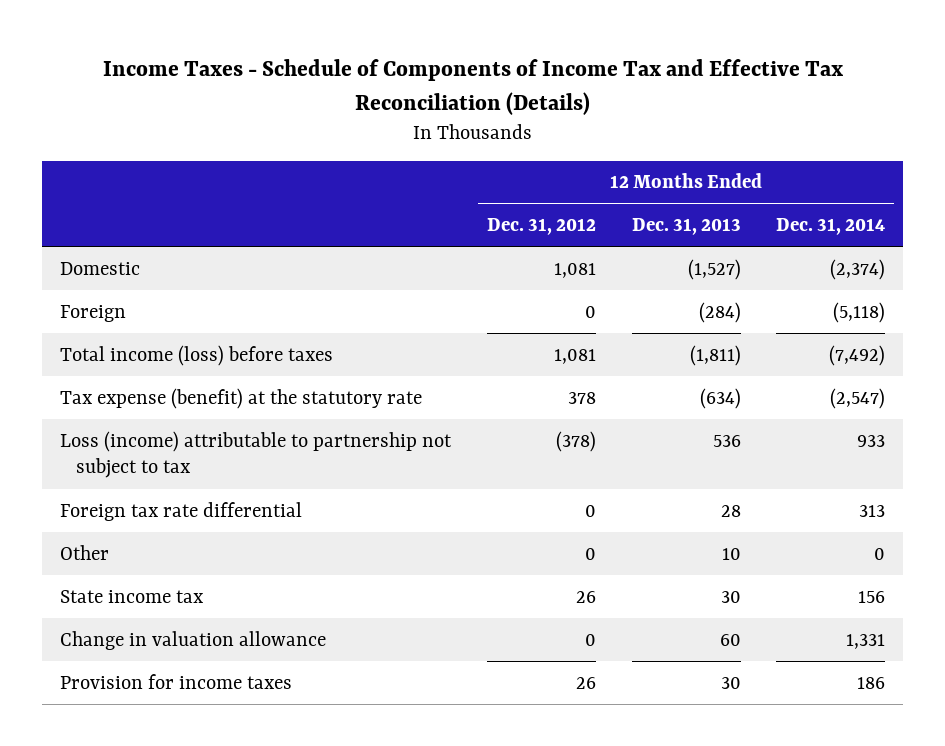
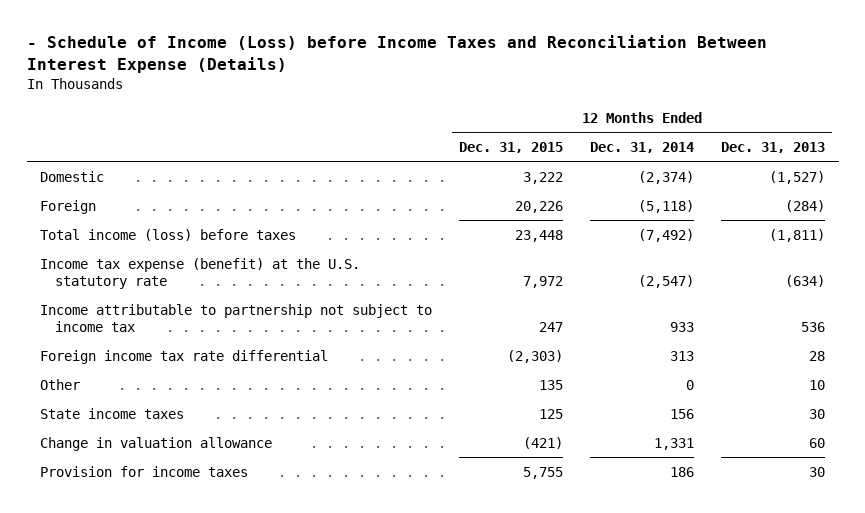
[102,58,843,115] Income Taxes - Schedule of Components of Income Tax and Effective Tax Reconciliation (Details) -> [26,35,767,74] - Schedule of Income (Loss) before Income Taxes and Reconciliation Between Interest Expense (Details)
[486,217,596,235] Dec. 31, 2012 -> none
none -> [459,141,564,153] Dec. 31, 2015
[59,387,422,409] Tax expense (benefit) at the statutory rate -> [40,257,361,290] Income tax expense (benefit) at the U.S. statutory rate
[59,430,452,479] Loss (income) attributable to partnership not subject to tax -> [40,303,433,333] Income attributable to partnership not subject to income tax
[59,501,302,521] Foreign tax rate differential -> [40,349,329,364] Foreign income tax rate differential
[59,589,203,603] State income tax -> [40,407,185,419] State income taxes

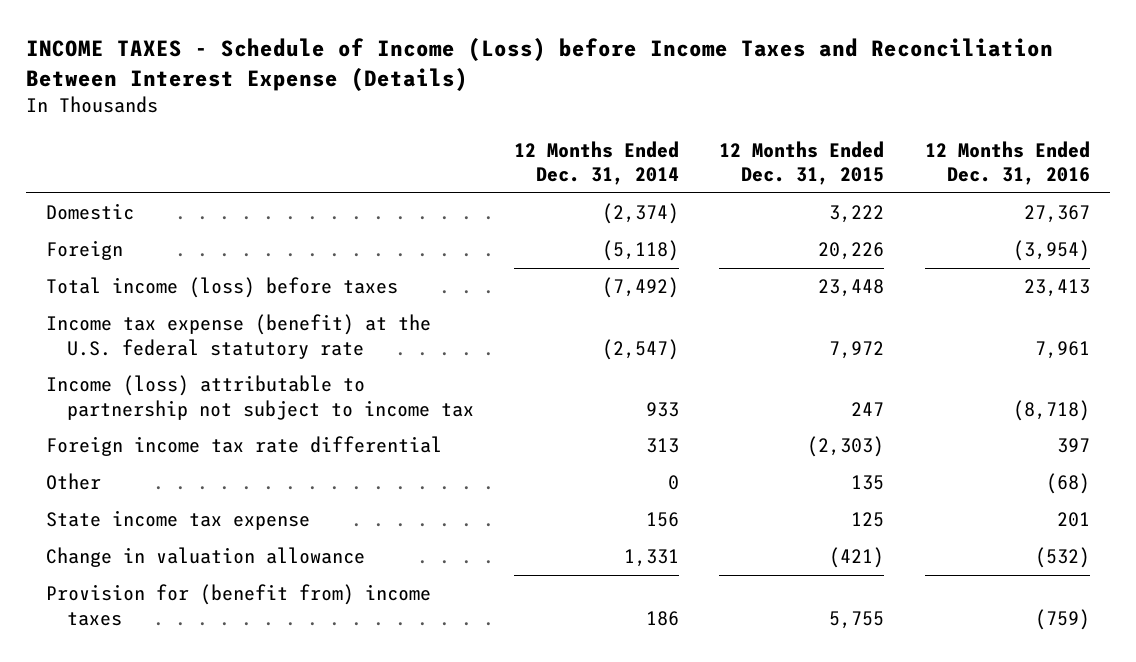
[26,35,767,74] - Schedule of Income (Loss) before Income Taxes and Reconciliation Between Interest Expense (Details) -> [26,38,1054,92] INCOME TAXES - Schedule of Income (Loss) before Income Taxes and Reconciliation Between Interest Expense (Details)
[721,141,826,153] Dec. 31, 2013 -> none
none -> [924,140,1090,186] 12 Months Ended Dec. 31, 2016
[40,257,361,290] Income tax expense (benefit) at the U.S. statutory rate -> [46,314,432,359] Income tax expense (benefit) at the U.S. federal statutory rate
[40,303,433,333] Income attributable to partnership not subject to income tax -> [46,375,474,420] Income (loss) attributable to partnership not subject to income tax
[40,407,185,419] State income taxes -> [46,510,311,531] State income tax expense
[40,465,249,477] Provision for income taxes -> [46,584,432,626] Provision for (benefit from) income taxes

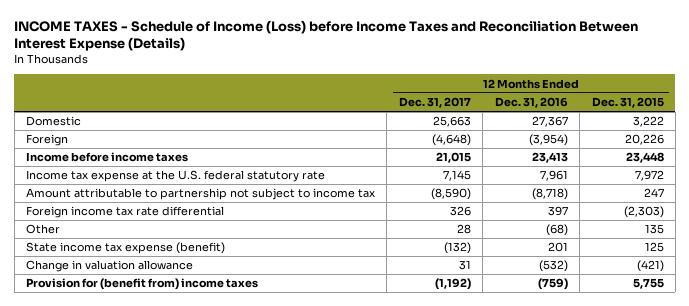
[514,140,680,186] 12 Months Ended Dec. 31, 2014 -> none
none -> [398,97,471,109] Dec. 31, 2017
[46,277,399,299] Total income (loss) before taxes -> [25,152,188,163] Income before income taxes
[46,314,432,359] Income tax expense (benefit) at the U.S. federal statutory rate -> [25,170,325,183] Income tax expense at the U.S. federal statutory rate
[46,375,474,420] Income (loss) attributable to partnership not subject to income tax -> [25,188,375,201] Amount attributable to partnership not subject to income tax
[46,510,311,531] State income tax expense -> [25,242,225,255] State income tax expense (benefit)

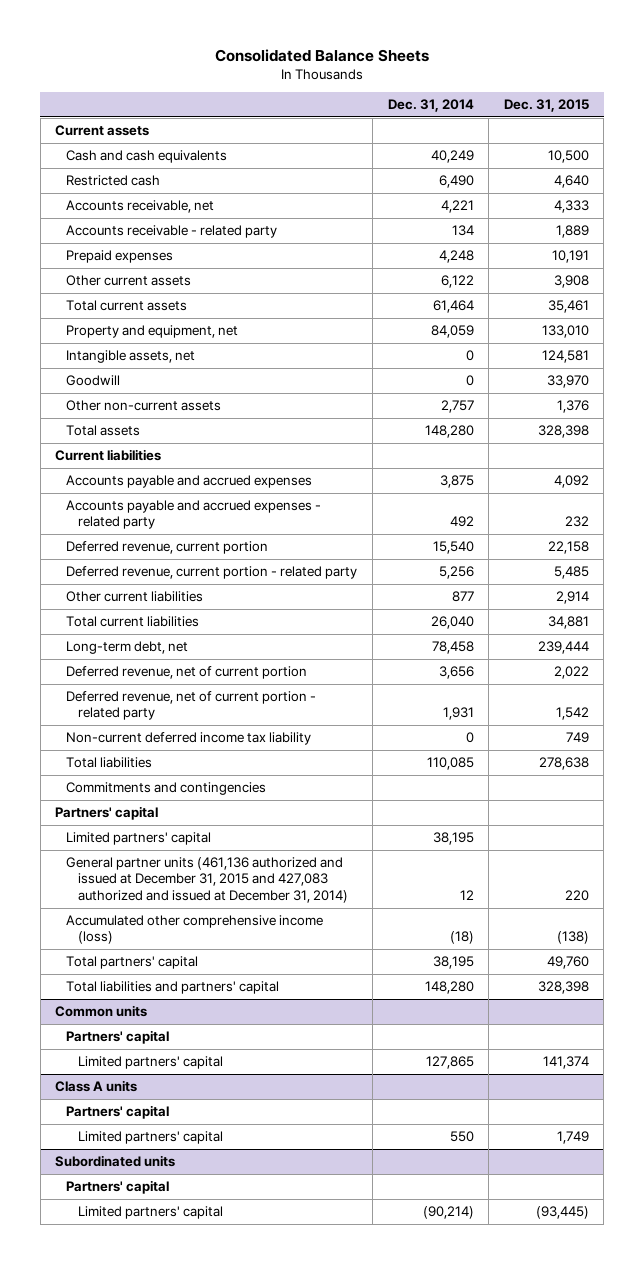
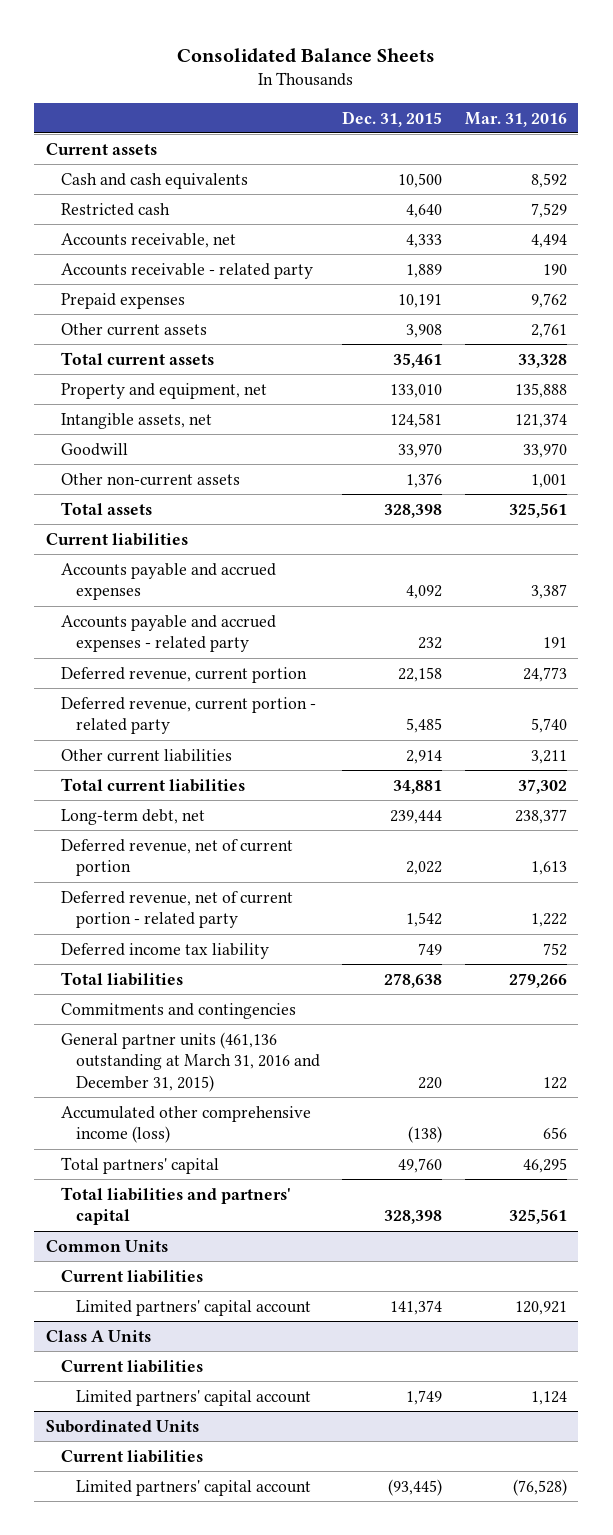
[387,99,474,113] Dec. 31, 2014 -> none
none -> [464,111,567,127] Mar. 31, 2016
[66,732,312,746] Non-current deferred income tax liability -> [60,942,269,959] Deferred income tax liability
[55,806,159,821] Partners' capital -> none
[66,832,212,846] Limited partners' capital -> none
[66,857,348,903] General partner units (461,136 authorized and issued at December 31, 2015 and 427,083 authorized and issued at December 31, 2014) -> [60,1031,320,1093] General partner units (461,136 outstanding at March 31, 2016 and December 31, 2015)
[66,1030,170,1045] Partners' capital -> none
[66,1105,170,1120] Partners' capital -> none
[66,1180,170,1195] Partners' capital -> none
[55,1005,148,1018] Common units -> [45,1239,168,1252] Common Units
none -> [60,1269,203,1283] Current liabilities
[77,1056,223,1070] Limited partners' capital -> [75,1299,311,1316] Limited partners' capital account
[55,1080,138,1093] Class A units -> [45,1329,151,1342] Class A Units
none -> [60,1359,203,1373] Current liabilities
[77,1131,223,1145] Limited partners' capital -> [75,1389,311,1406] Limited partners' capital account
[55,1155,176,1168] Subordinated units -> [45,1419,199,1433] Subordinated Units
none -> [60,1449,203,1463] Current liabilities
[77,1206,223,1220] Limited partners' capital -> [75,1479,311,1496] Limited partners' capital account

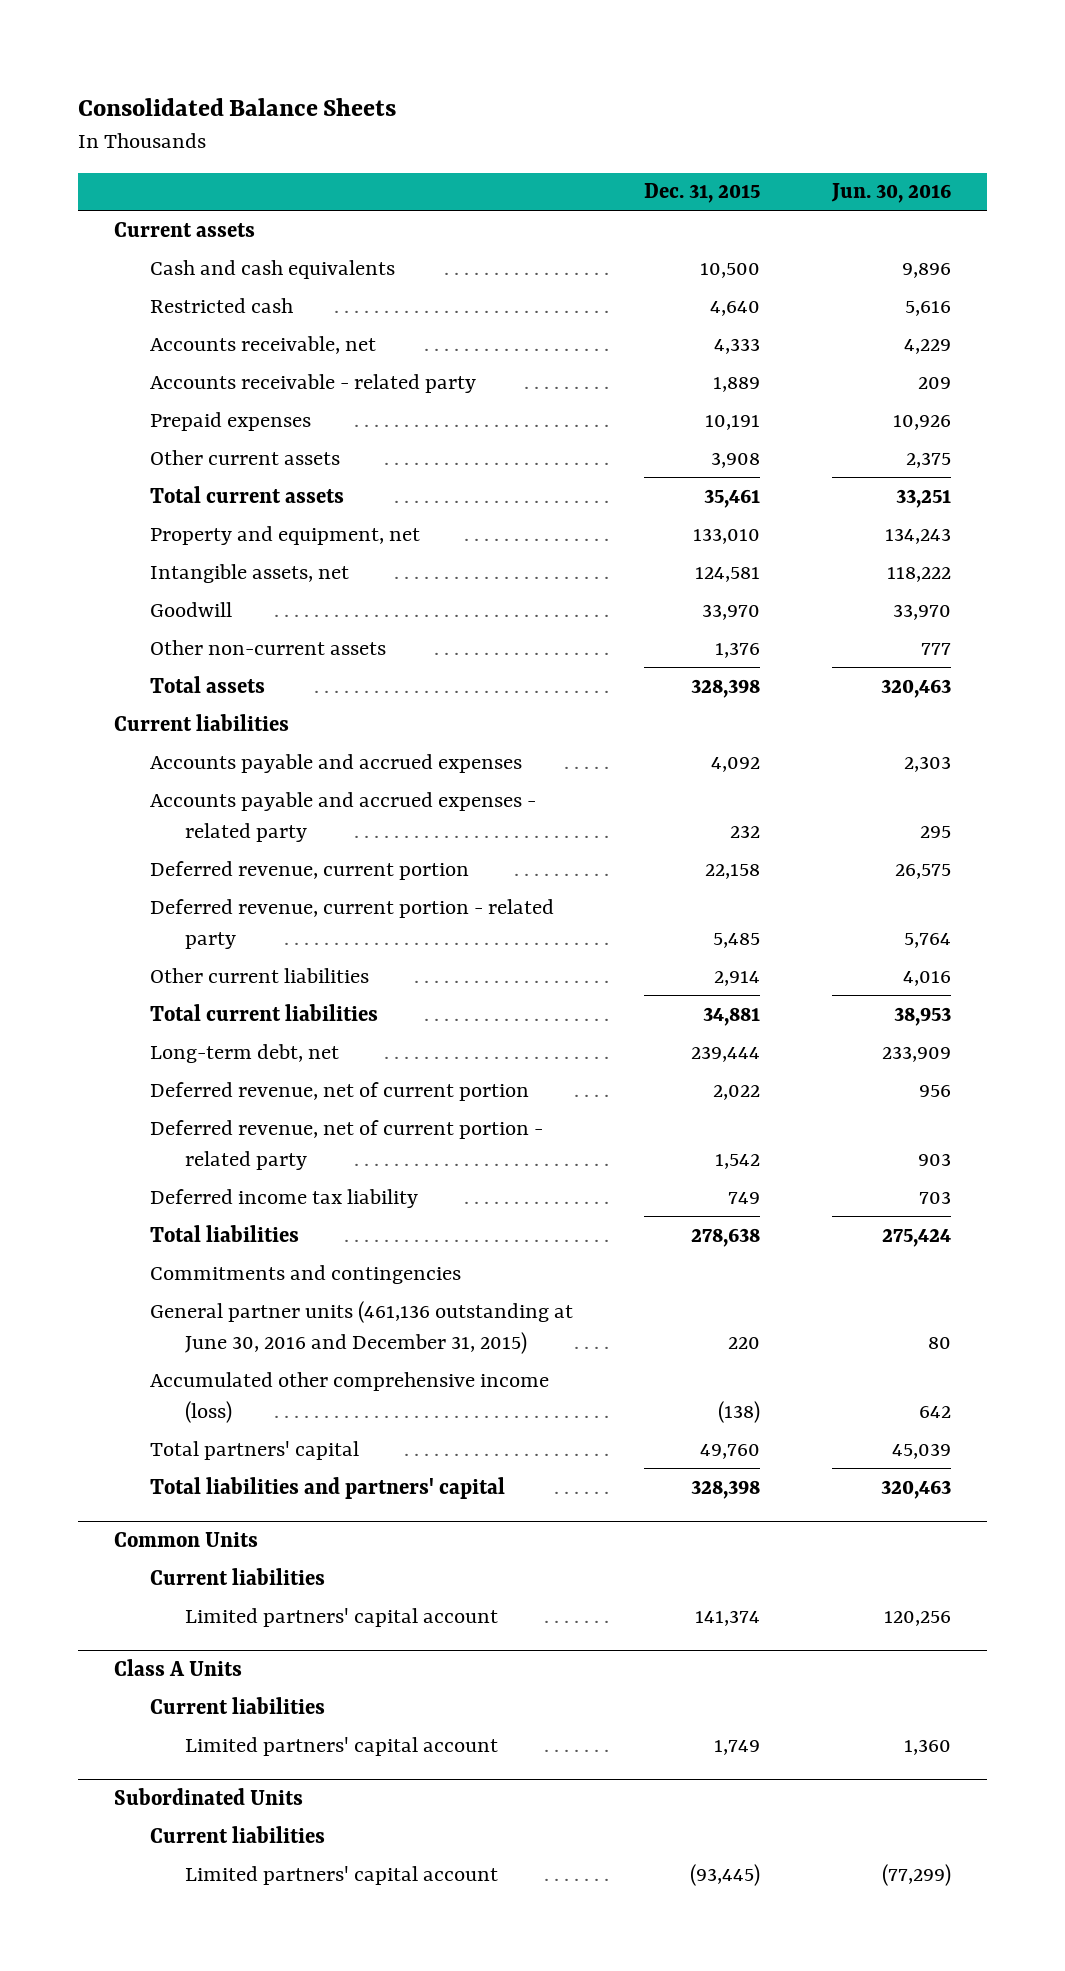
[464,111,567,127] Mar. 31, 2016 -> none
none -> [831,183,952,204] Jun. 30, 2016
[60,1031,320,1093] General partner units (461,136 outstanding at March 31, 2016 and December 31, 2015) -> [149,1300,573,1354] General partner units (461,136 outstanding at June 30, 2016 and December 31, 2015)

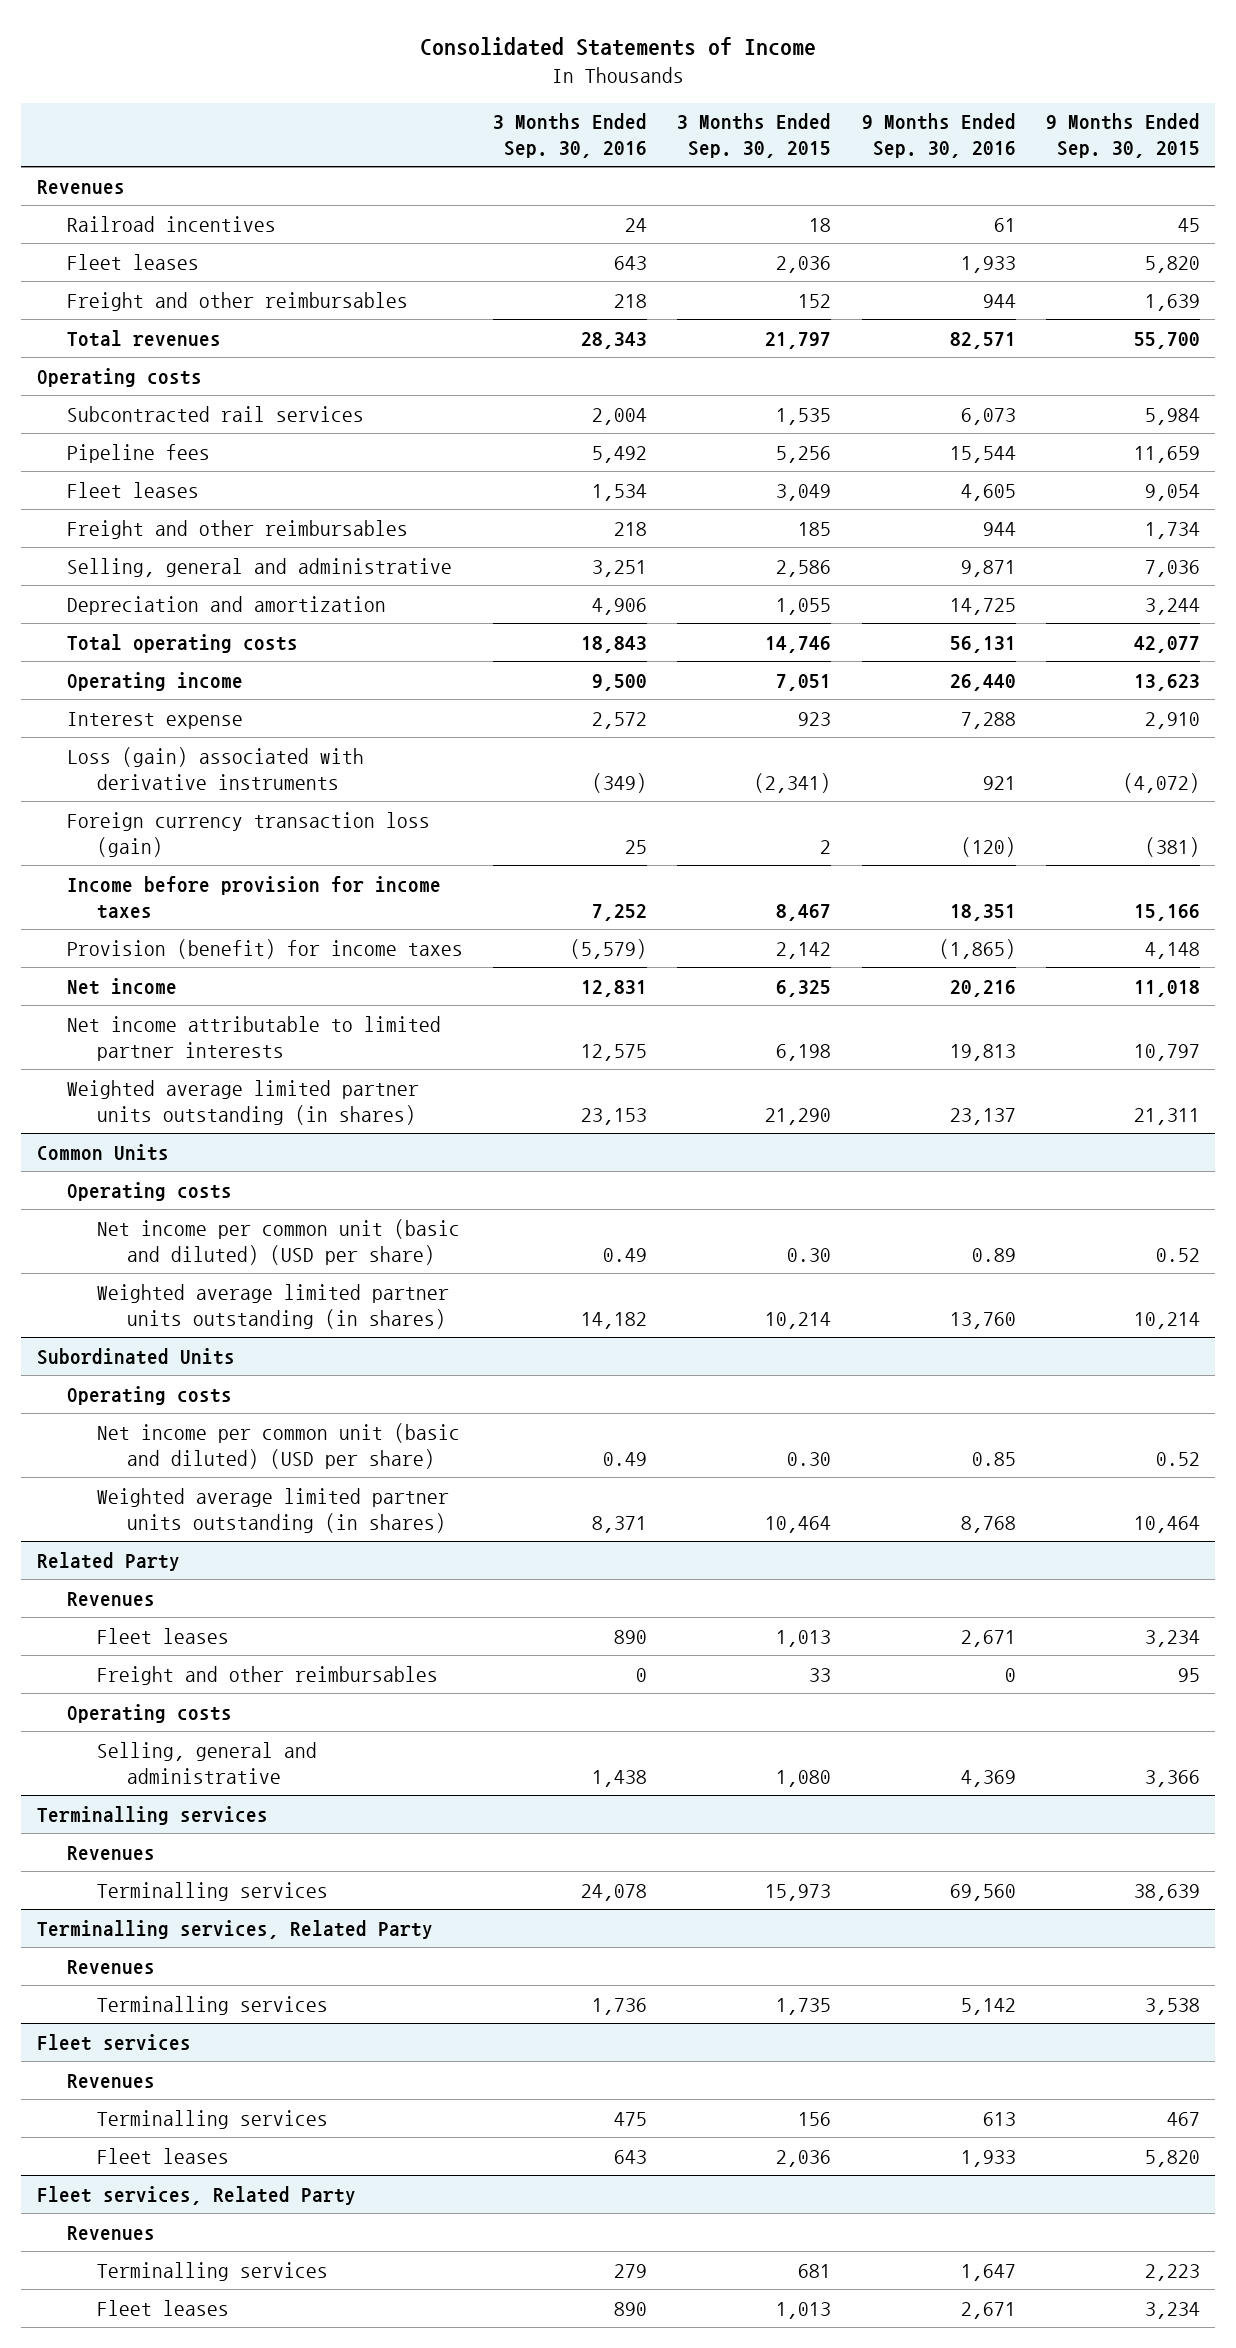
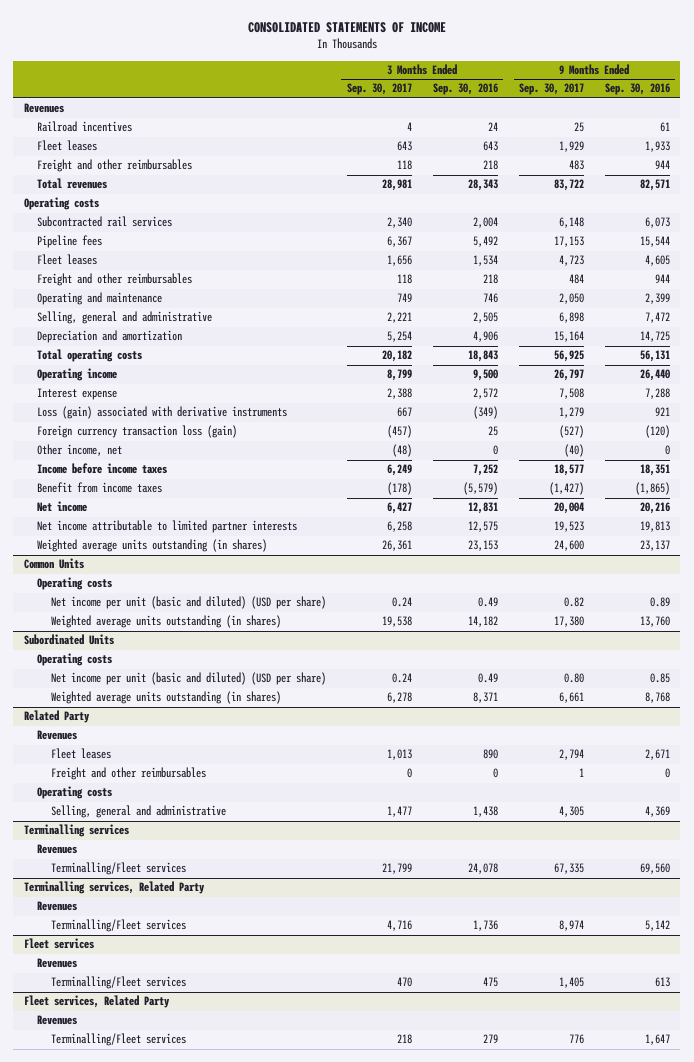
[420,36,817,56] Consolidated Statements of Income -> [247,22,446,34] CONSOLIDATED STATEMENTS OF INCOME
[677,113,832,159] 3 Months Ended Sep. 30, 2015 -> none
[1045,113,1200,159] 9 Months Ended Sep. 30, 2015 -> none
none -> [346,83,412,96] Sep. 30, 2017
none -> [518,83,584,96] Sep. 30, 2017
none -> [37,292,163,306] Operating and maintenance
[591,559,647,577] 3,251 -> [472,312,498,324] 2,505
[960,559,1016,577] 9,871 -> [644,312,670,324] 7,472
none -> [37,444,123,457] Other income, net
[66,875,441,919] Income before provision for income taxes -> [37,463,168,475] Income before income taxes
[66,938,463,959] Provision (benefit) for income taxes -> [37,482,163,494] Benefit from income taxes
[66,1079,419,1125] Weighted average limited partner units outstanding (in shares) -> [37,539,268,553] Weighted average units outstanding (in shares)
[96,1218,460,1265] Net income per common unit (basic and diluted) (USD per share) -> [50,596,326,610] Net income per unit (basic and diluted) (USD per share)
[96,1283,449,1329] Weighted average limited partner units outstanding (in shares) -> [50,615,281,629] Weighted average units outstanding (in shares)
[96,1422,460,1469] Net income per common unit (basic and diluted) (USD per share) -> [50,672,326,686] Net income per unit (basic and diluted) (USD per share)
[96,1487,449,1533] Weighted average limited partner units outstanding (in shares) -> [50,691,281,705] Weighted average units outstanding (in shares)
[96,1881,328,1901] Terminalling services -> [50,862,186,876] Terminalling/Fleet services
[96,1995,328,2015] Terminalling services -> [50,919,186,933] Terminalling/Fleet services
[96,2147,229,2164] Fleet leases -> none
[96,2109,328,2129] Terminalling services -> [50,976,186,990] Terminalling/Fleet services
[96,2299,229,2316] Fleet leases -> none
[96,2261,328,2281] Terminalling services -> [50,1033,186,1047] Terminalling/Fleet services

